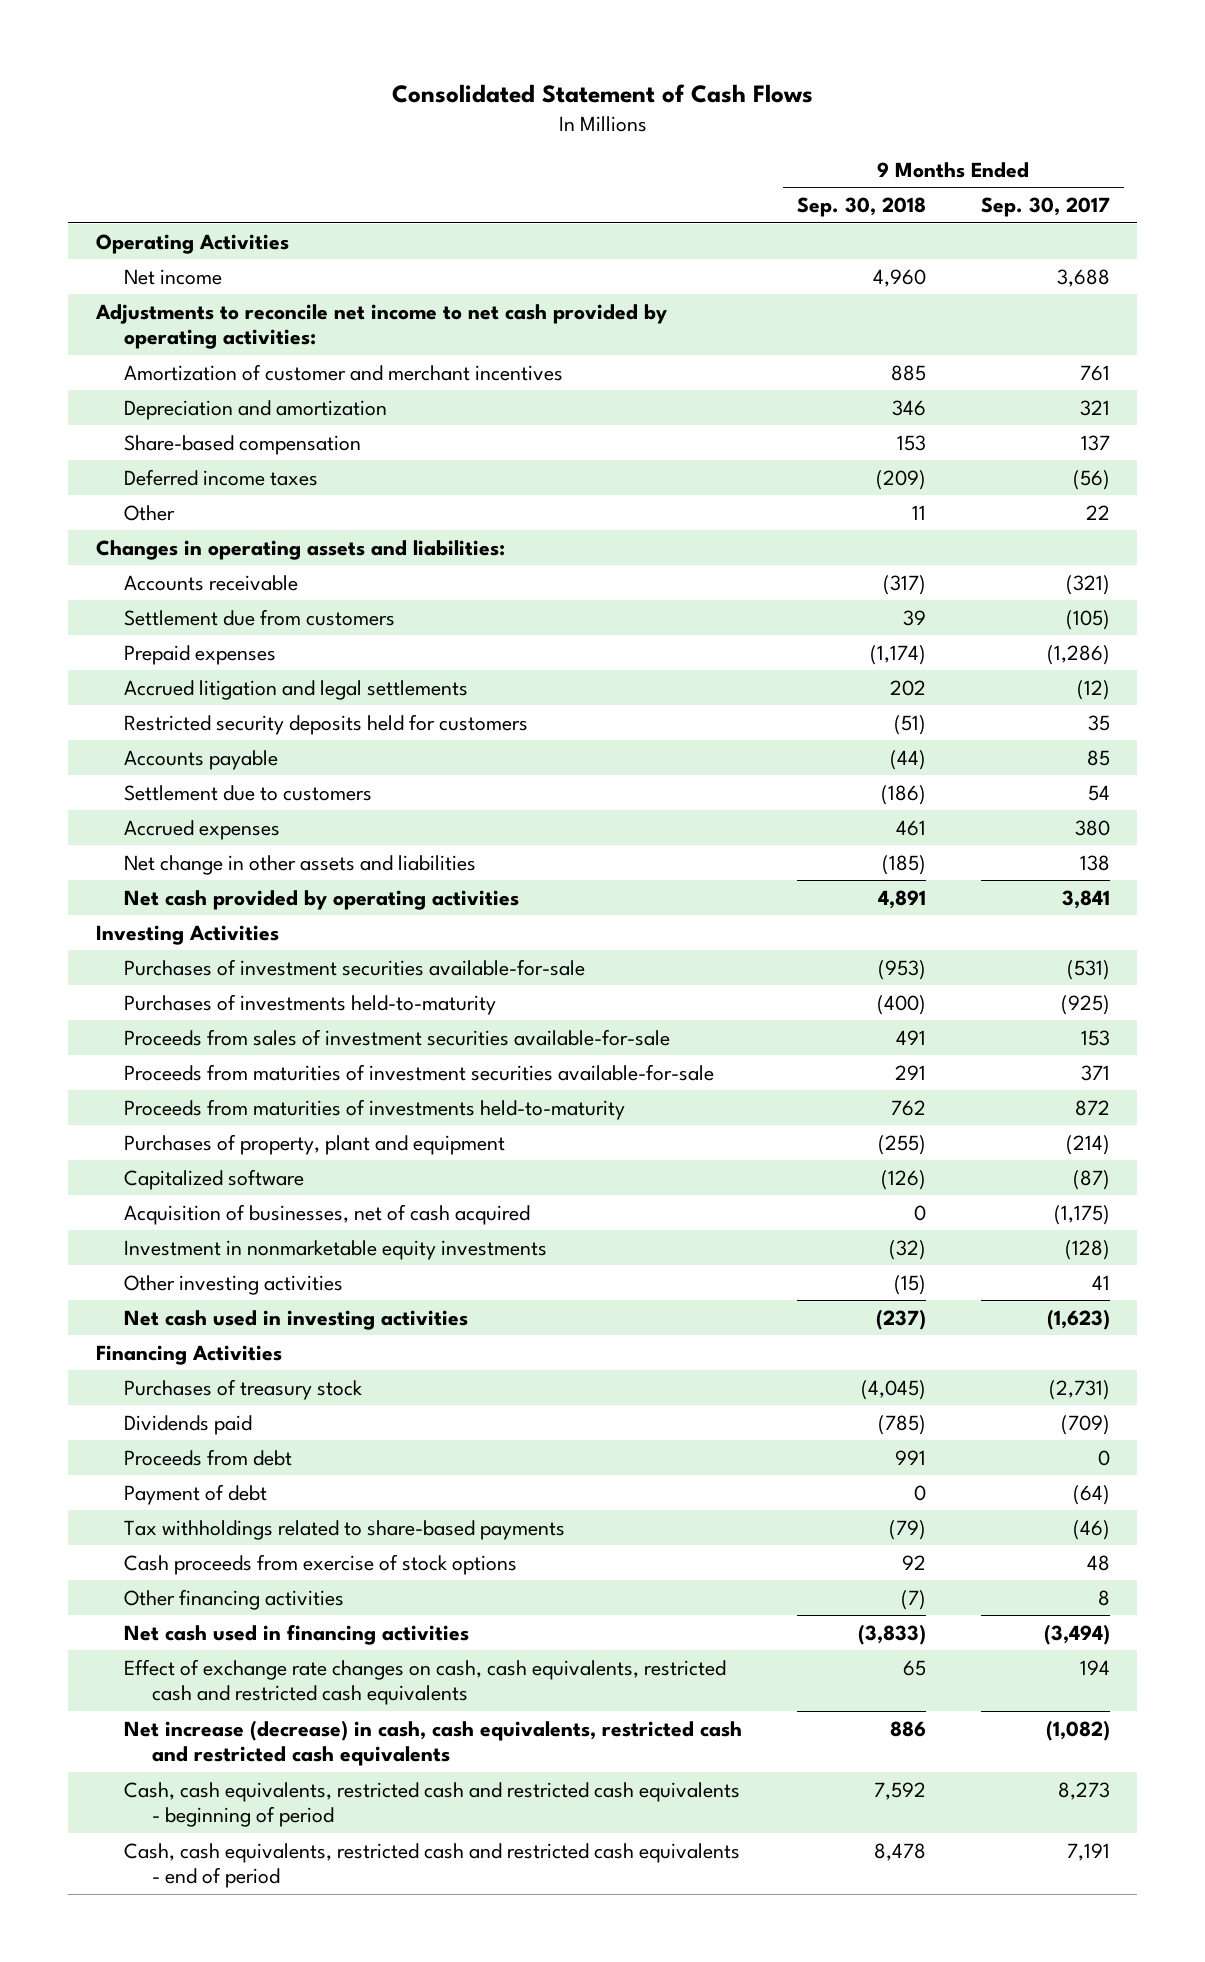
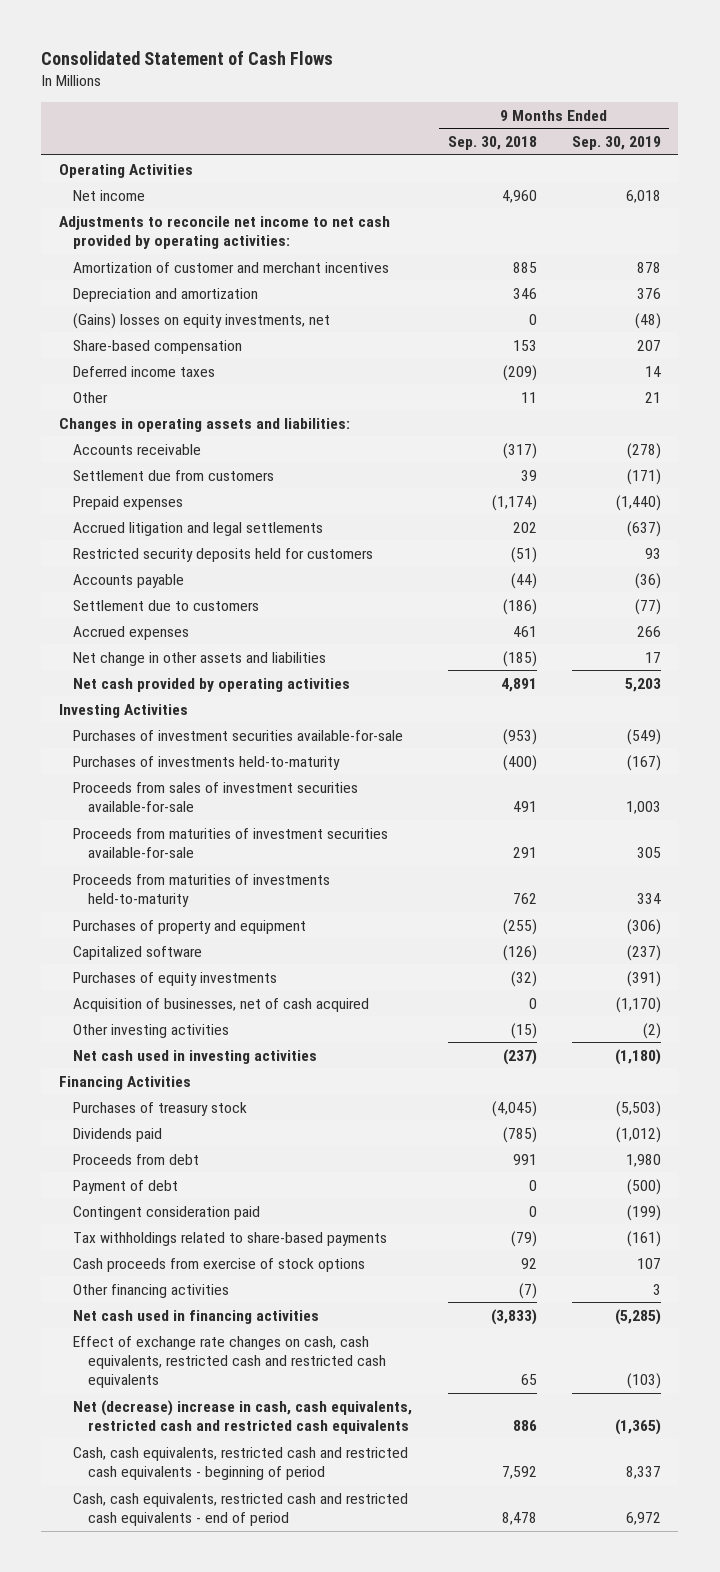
[980,197,1110,218] Sep. 30, 2017 -> none
none -> [571,135,661,150] Sep. 30, 2019
none -> [73,312,331,329] (Gains) losses on equity investments, net
[123,1133,505,1155] Purchases of property, plant and equipment -> [73,919,307,934] Purchases of property and equipment
none -> [73,971,278,986] Purchases of equity investments
[123,1239,547,1260] Investment in nonmarketable equity investments -> none
none -> [73,1205,261,1220] Contingent consideration paid
[123,1719,742,1767] Net increase (decrease) in cash, cash equivalents, restricted cash and restricted cash equivalents -> [73,1399,413,1434] Net (decrease) increase in cash, cash equivalents, restricted cash and restricted cash equivalents

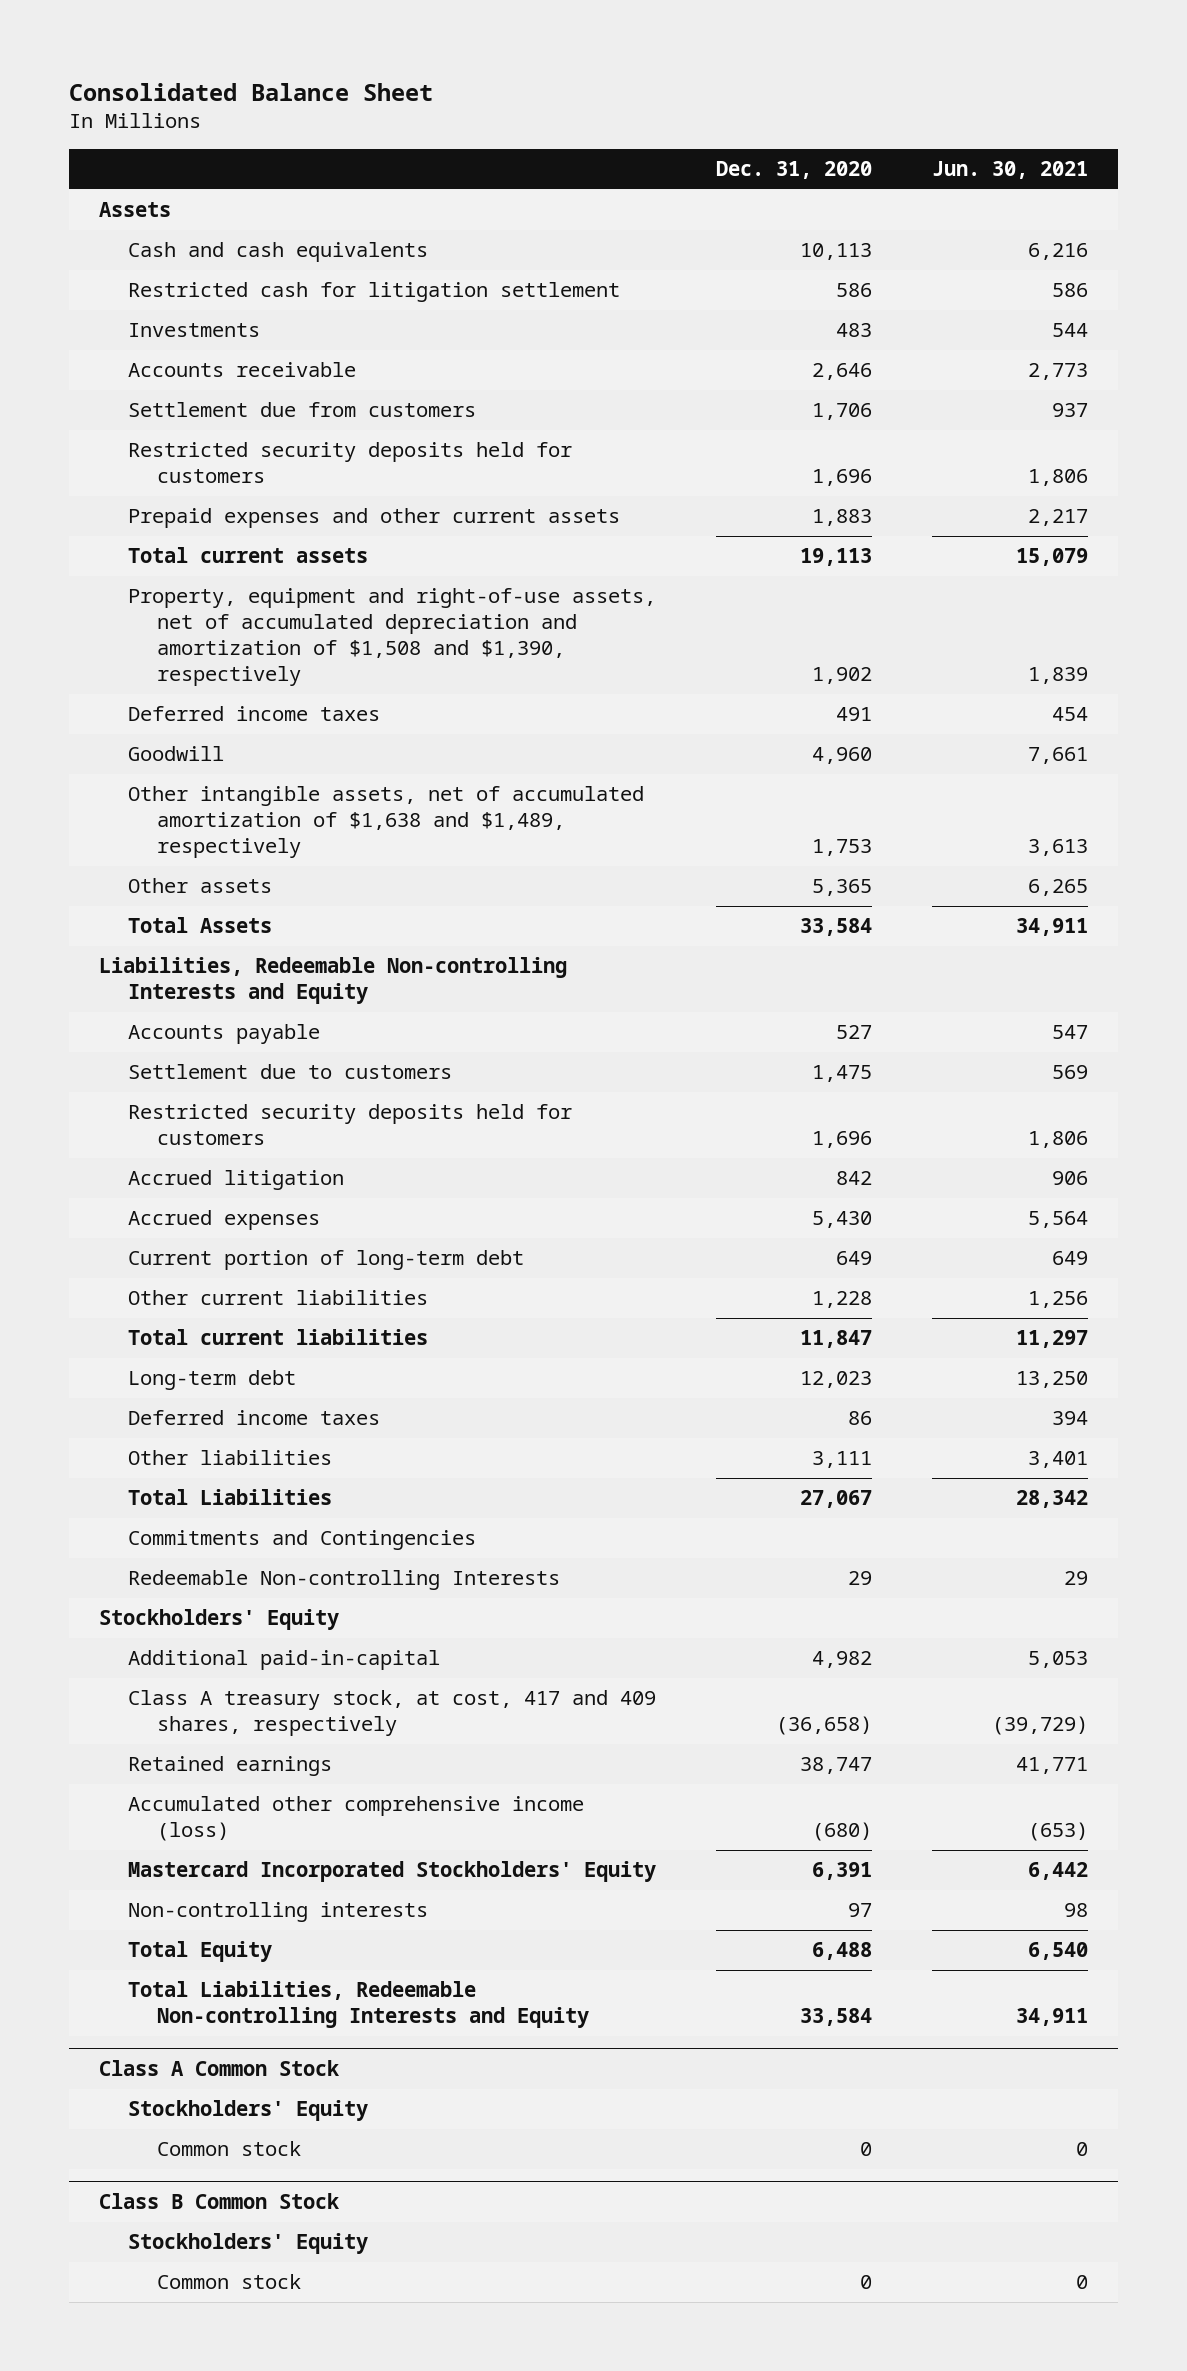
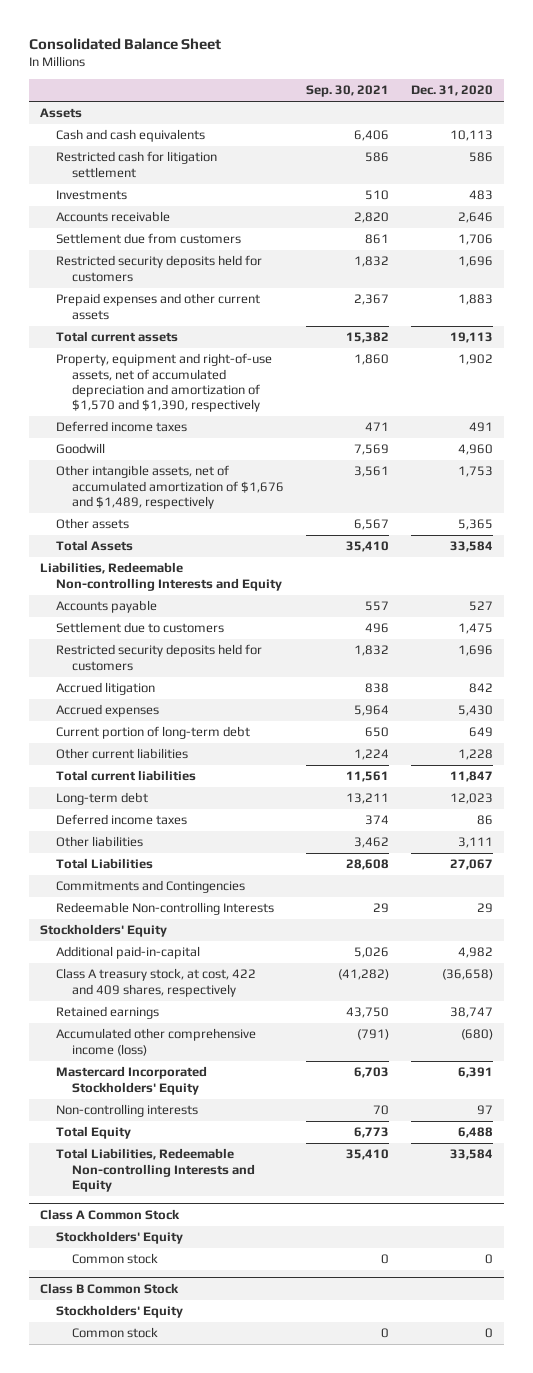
[932,161,1089,180] Jun. 30, 2021 -> none
none -> [306,85,390,98] Sep. 30, 2021
[127,588,656,687] Property, equipment and right-of-use assets, net of accumulated depreciation and amortization of $1,508 and $1,390, respectively -> [55,353,272,413] Property, equipment and right-of-use assets, net of accumulated depreciation and amortization of $1,570 and $1,390, respectively
[127,786,644,859] Other intangible assets, net of accumulated amortization of $1,638 and $1,489, respectively -> [55,465,284,510] Other intangible assets, net of accumulated amortization of $1,676 and $1,489, respectively
[127,1690,656,1737] Class A treasury stock, at cost, 417 and 409 shares, respectively -> [55,968,256,997] Class A treasury stock, at cost, 422 and 409 shares, respectively

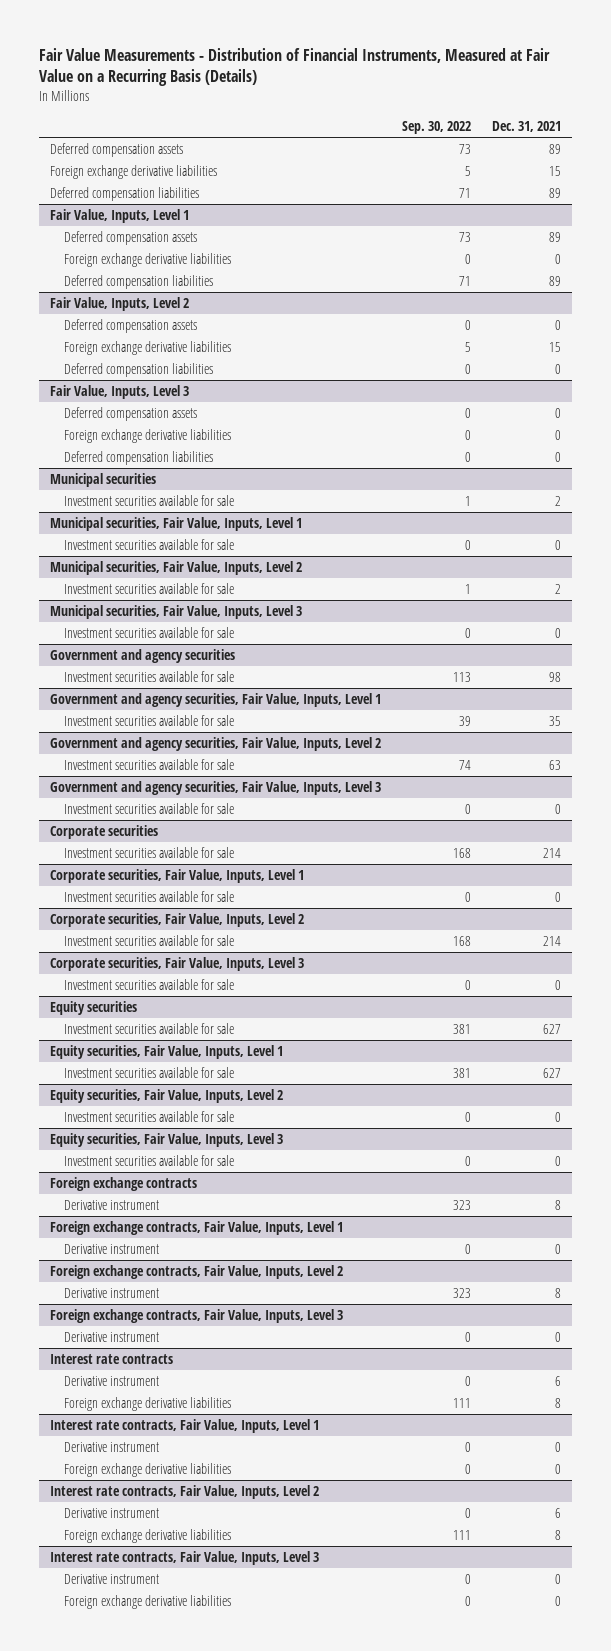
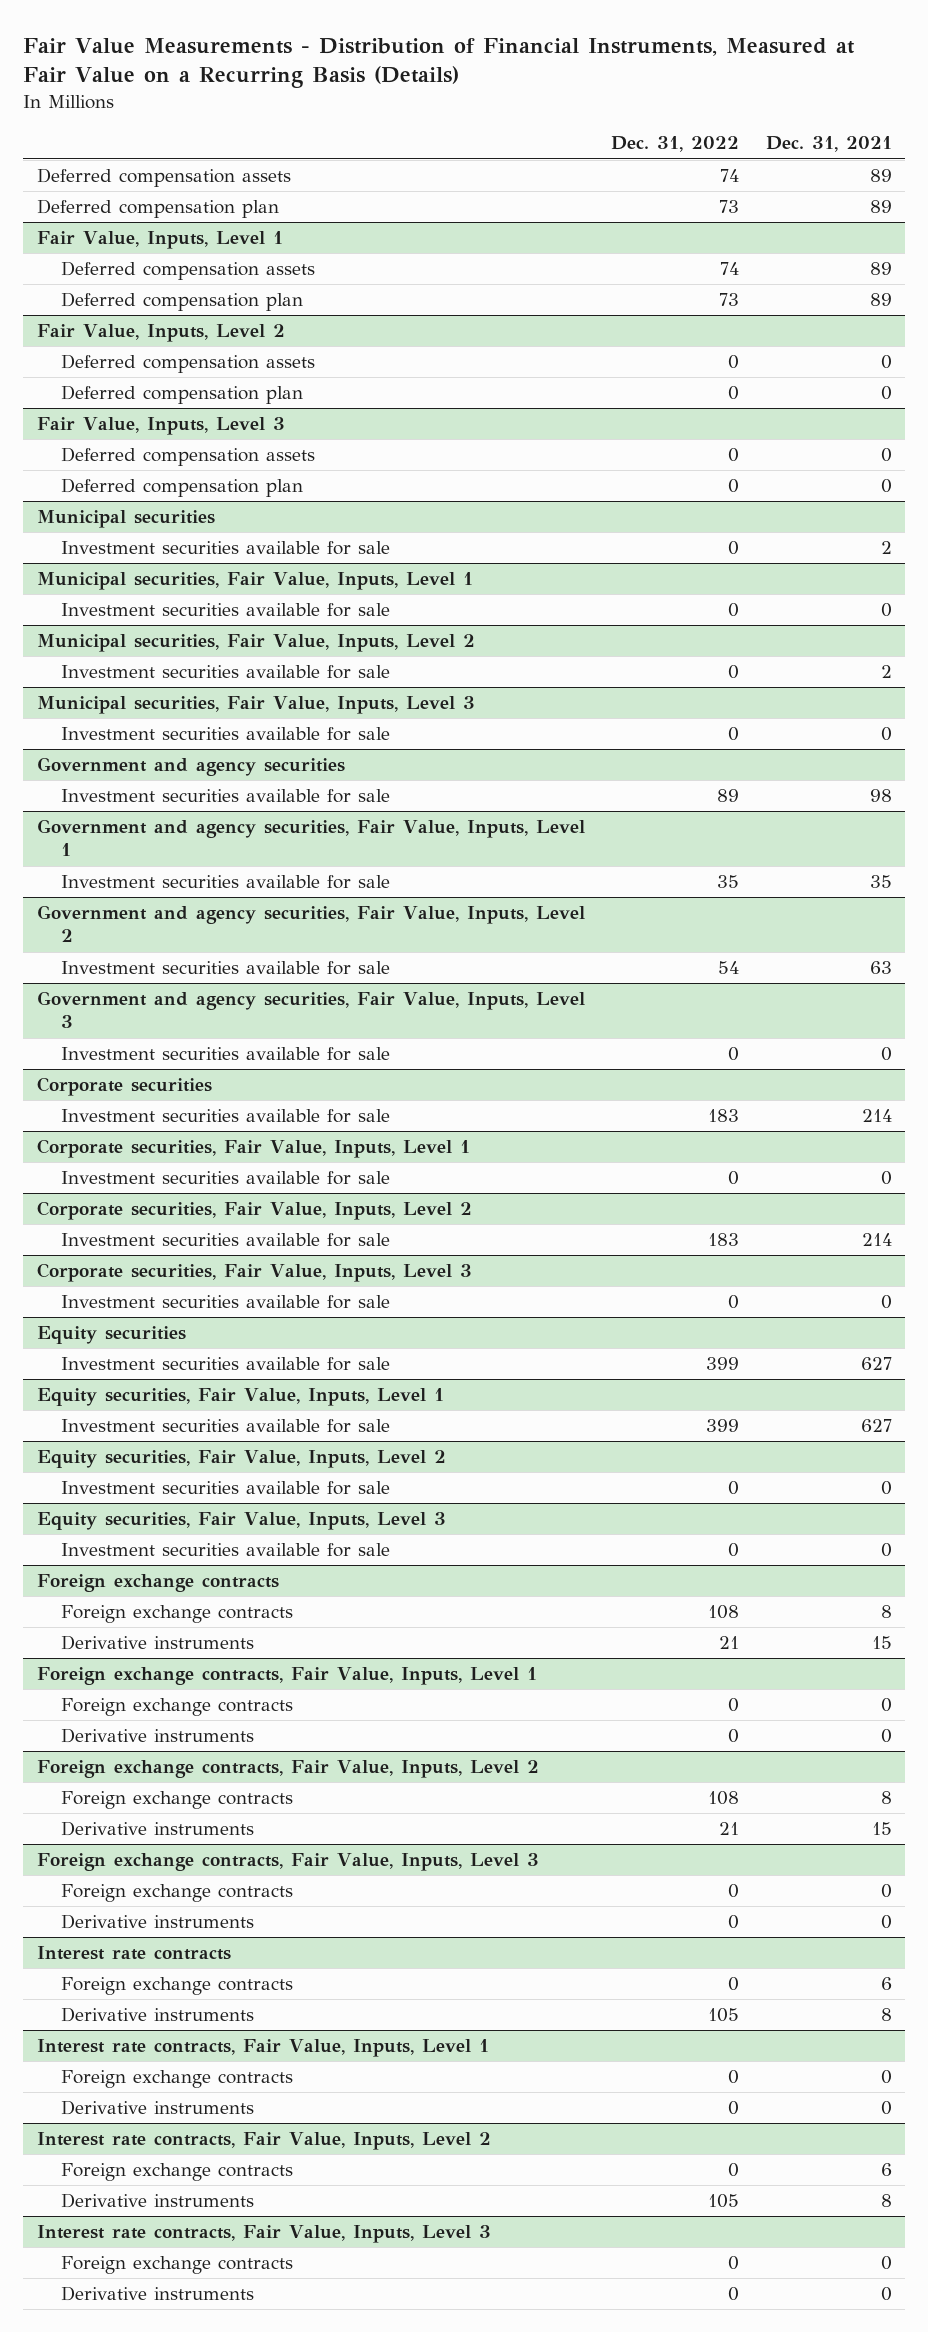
[401,120,471,134] Sep. 30, 2022 -> none
none -> [611,136,740,153] Dec. 31, 2022
[49,165,217,180] Foreign exchange derivative liabilities -> none
[49,187,199,202] Deferred compensation liabilities -> [36,199,279,219] Deferred compensation plan
[64,253,232,268] Foreign exchange derivative liabilities -> none
[64,275,214,290] Deferred compensation liabilities -> [60,292,303,312] Deferred compensation plan
[64,341,232,356] Foreign exchange derivative liabilities -> none
[64,363,214,378] Deferred compensation liabilities -> [60,385,303,405] Deferred compensation plan
[64,429,232,444] Foreign exchange derivative liabilities -> none
[64,451,214,466] Deferred compensation liabilities -> [60,478,303,498] Deferred compensation plan
[64,1200,160,1211] Derivative instrument -> [60,1605,293,1624] Foreign exchange contracts
none -> [60,1635,254,1651] Derivative instruments
[64,1244,160,1255] Derivative instrument -> [60,1698,293,1717] Foreign exchange contracts
none -> [60,1728,254,1744] Derivative instruments
[64,1288,160,1299] Derivative instrument -> [60,1791,293,1810] Foreign exchange contracts
none -> [60,1821,254,1837] Derivative instruments
[64,1332,160,1343] Derivative instrument -> [60,1884,293,1903] Foreign exchange contracts
none -> [60,1914,254,1930] Derivative instruments
[64,1376,160,1387] Derivative instrument -> [60,1977,293,1996] Foreign exchange contracts
[64,1397,232,1412] Foreign exchange derivative liabilities -> [60,2007,254,2023] Derivative instruments
[64,1442,160,1453] Derivative instrument -> [60,2070,293,2089] Foreign exchange contracts
[64,1463,232,1478] Foreign exchange derivative liabilities -> [60,2100,254,2116] Derivative instruments
[64,1508,160,1519] Derivative instrument -> [60,2163,293,2182] Foreign exchange contracts
[64,1529,232,1544] Foreign exchange derivative liabilities -> [60,2193,254,2209] Derivative instruments
[64,1574,160,1585] Derivative instrument -> [60,2256,293,2275] Foreign exchange contracts
[64,1595,232,1610] Foreign exchange derivative liabilities -> [60,2286,254,2302] Derivative instruments

